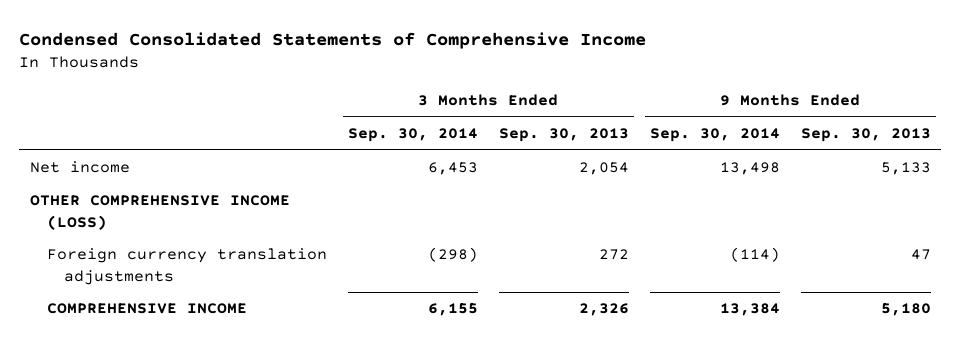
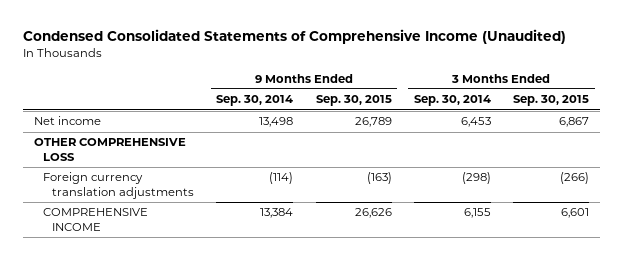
[19,31,647,49] Condensed Consolidated Statements of Comprehensive Income -> [23,29,567,45] Condensed Consolidated Statements of Comprehensive Income (Unaudited)
[498,128,629,143] Sep. 30, 2013 -> none
[800,128,931,143] Sep. 30, 2013 -> none
none -> [315,95,392,107] Sep. 30, 2015
none -> [512,95,589,107] Sep. 30, 2015
[29,195,290,230] OTHER COMPREHENSIVE INCOME (LOSS) -> [34,138,187,162] OTHER COMPREHENSIVE LOSS

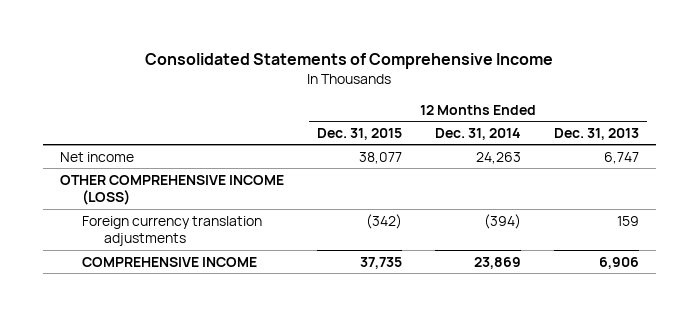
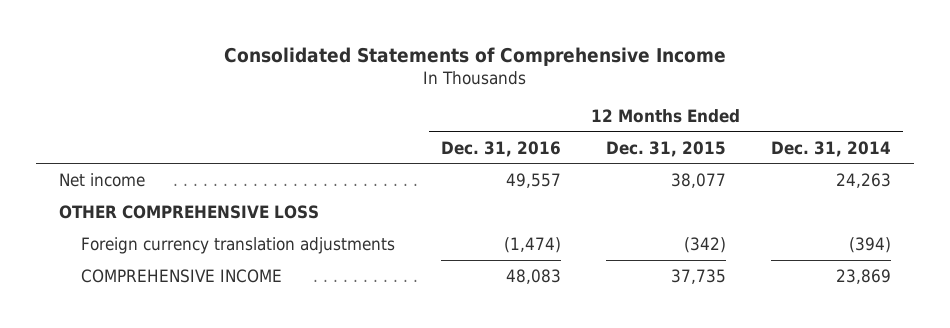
[554,127,640,140] Dec. 31, 2013 -> none
none -> [440,140,561,157] Dec. 31, 2016
[59,174,284,206] OTHER COMPREHENSIVE INCOME (LOSS) -> [58,204,319,219] OTHER COMPREHENSIVE LOSS

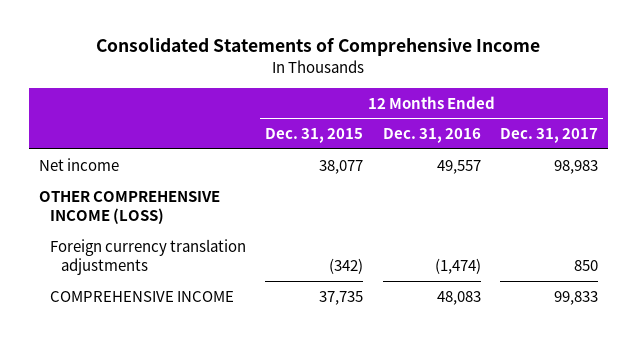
[771,140,892,157] Dec. 31, 2014 -> none
none -> [500,128,599,144] Dec. 31, 2017
[58,204,319,219] OTHER COMPREHENSIVE LOSS -> [38,190,220,224] OTHER COMPREHENSIVE INCOME (LOSS)

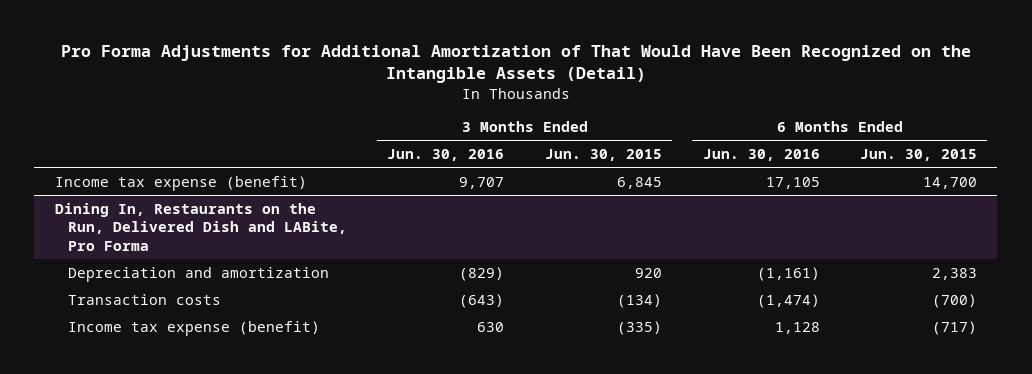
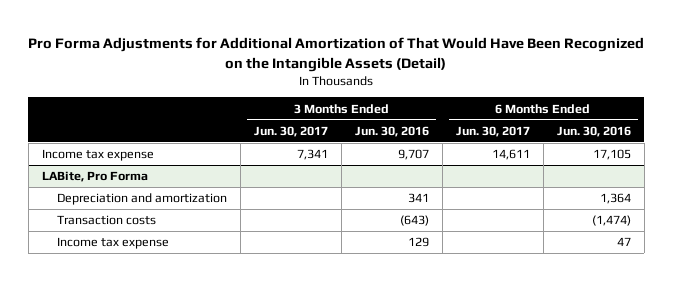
[544,149,662,162] Jun. 30, 2015 -> none
[860,149,978,162] Jun. 30, 2015 -> none
none -> [254,125,329,137] Jun. 30, 2017
none -> [455,125,530,137] Jun. 30, 2017
[54,202,347,251] Dining In, Restaurants on the Run, Delivered Dish and LABite, Pro Forma -> none
[54,175,307,191] Income tax expense (benefit) -> [41,149,154,162] Income tax expense
none -> [41,171,148,183] LABite, Pro Forma
[459,266,505,281] (829) -> [408,193,430,204] 341
[756,266,820,281] (1,161) -> [599,193,631,205] 1,364
[67,320,320,336] Income tax expense (benefit) -> [57,237,170,250] Income tax expense
[477,321,505,332] 630 -> [408,237,430,248] 129
[774,321,820,334] 1,128 -> [616,237,631,247] 47

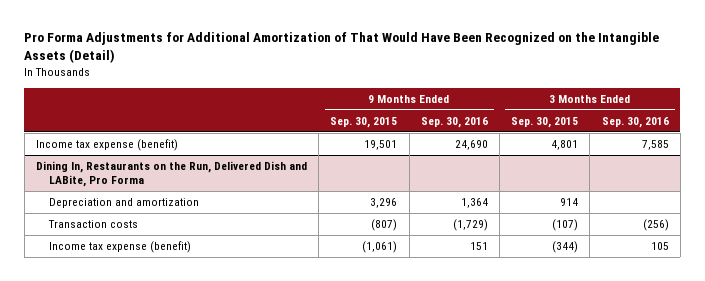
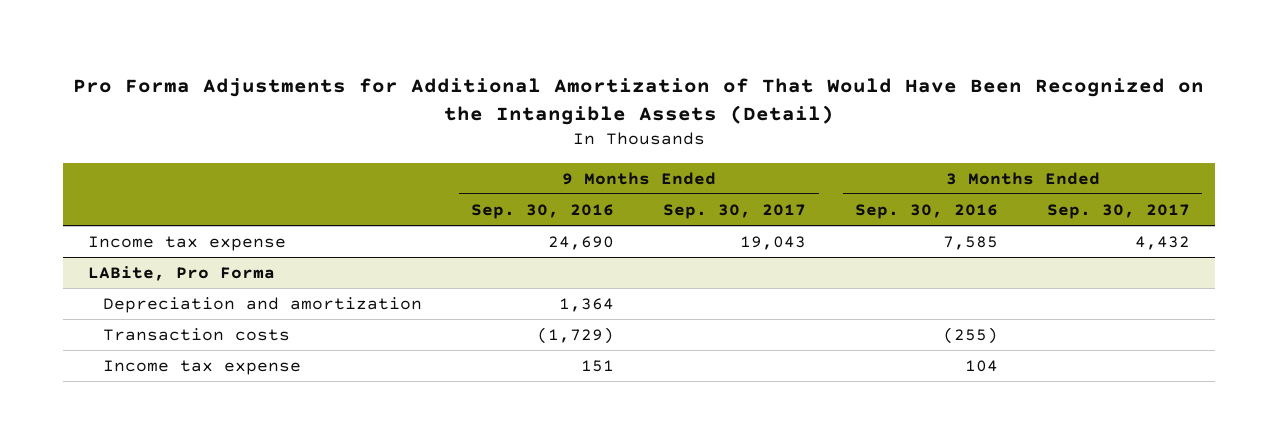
[330,116,398,128] Sep. 30, 2015 -> none
[511,116,579,128] Sep. 30, 2015 -> none
none -> [663,203,807,219] Sep. 30, 2017
none -> [1047,203,1191,219] Sep. 30, 2017
[36,161,308,187] Dining In, Restaurants on the Run, Delivered Dish and LABite, Pro Forma -> none
[36,139,179,152] Income tax expense (benefit) -> [87,235,286,251] Income tax expense
none -> [87,265,275,281] LABite, Pro Forma
[642,219,669,232] (256) -> [943,326,999,344] (255)
[48,241,191,254] Income tax expense (benefit) -> [103,359,302,375] Income tax expense
[650,242,669,251] 105 -> [965,359,999,372] 104

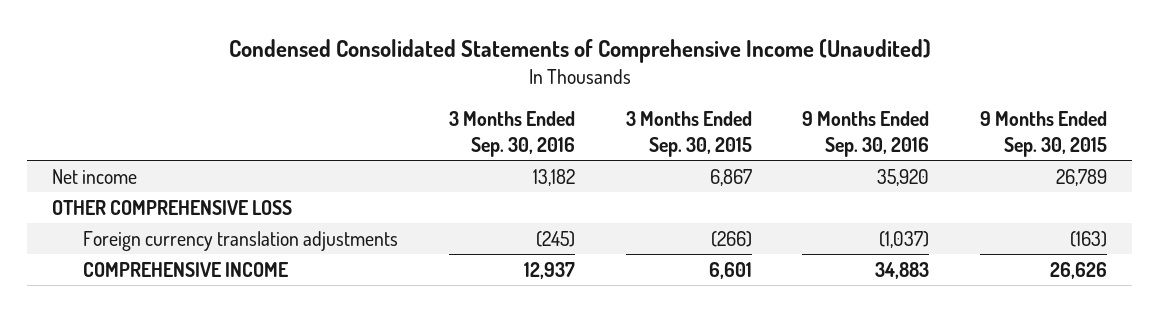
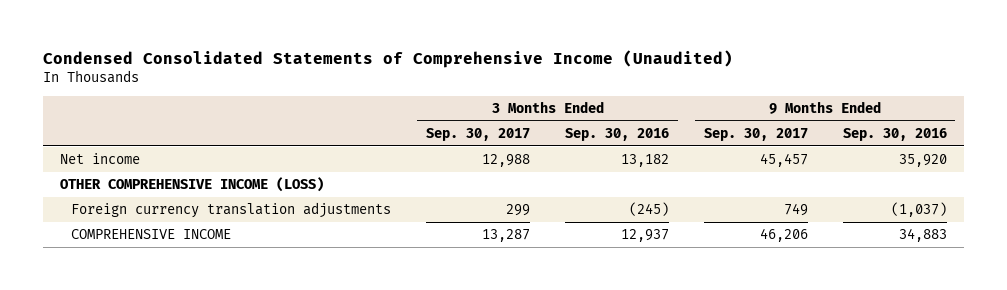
[625,111,752,157] 3 Months Ended Sep. 30, 2015 -> none
[980,111,1108,157] 9 Months Ended Sep. 30, 2015 -> none
none -> [426,127,531,141] Sep. 30, 2017
none -> [703,127,808,141] Sep. 30, 2017
[52,199,293,215] OTHER COMPREHENSIVE LOSS -> [59,177,324,193] OTHER COMPREHENSIVE INCOME (LOSS)

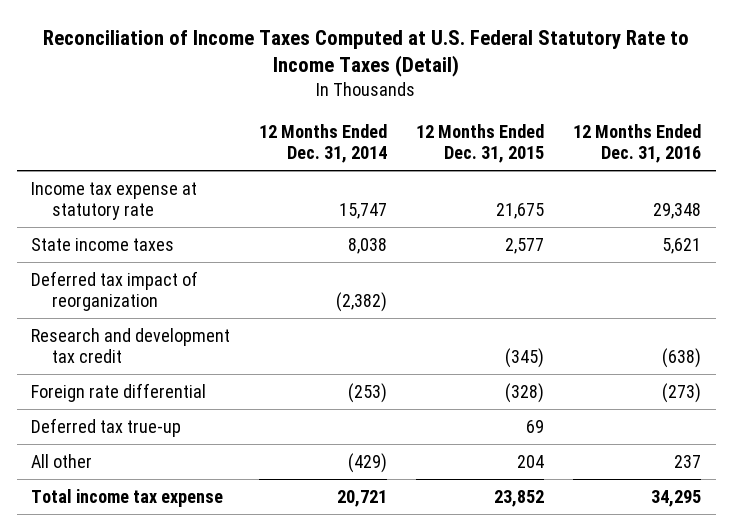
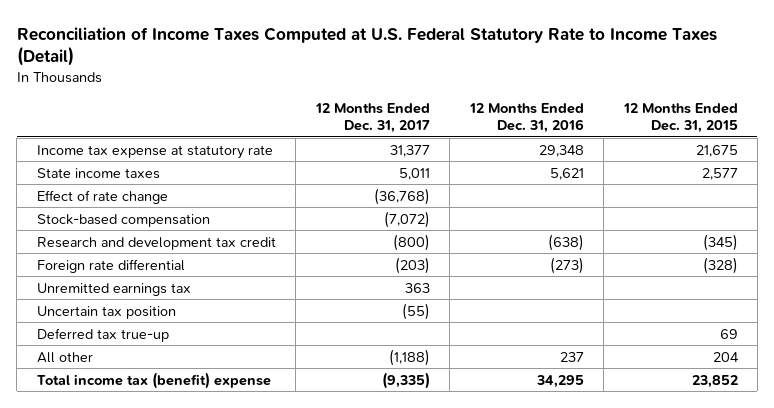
[259,124,388,163] 12 Months Ended Dec. 31, 2014 -> none
none -> [314,103,430,134] 12 Months Ended Dec. 31, 2017
[31,270,199,311] Deferred tax impact of reorganization -> none
none -> [36,189,168,204] Effect of rate change
none -> [36,213,210,227] Stock-based compensation
none -> [36,282,191,296] Unremitted earnings tax
none -> [36,305,176,319] Uncertain tax position
[31,488,224,507] Total income tax expense -> [36,371,271,389] Total income tax (benefit) expense

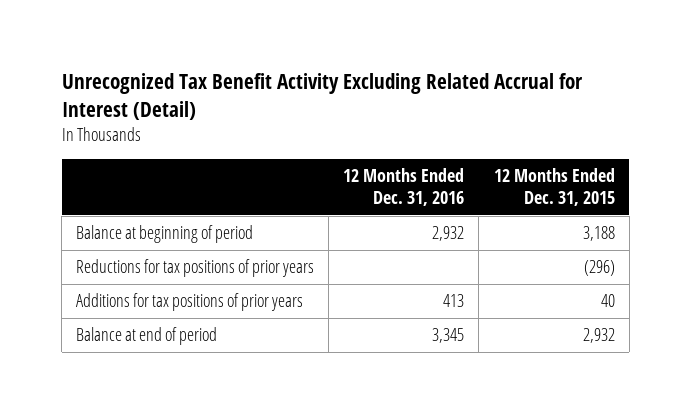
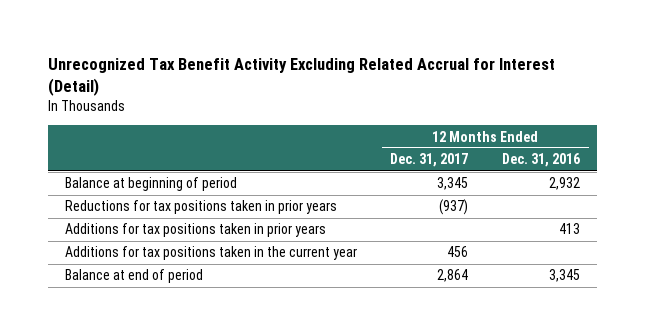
[493,167,615,207] 12 Months Ended Dec. 31, 2015 -> none
none -> [390,153,469,168] Dec. 31, 2017
[76,259,315,278] Reductions for tax positions of prior years -> [64,200,337,215] Reductions for tax positions taken in prior years
[76,293,304,312] Additions for tax positions of prior years -> [64,223,326,238] Additions for tax positions taken in prior years
none -> [64,246,357,261] Additions for tax positions taken in the current year

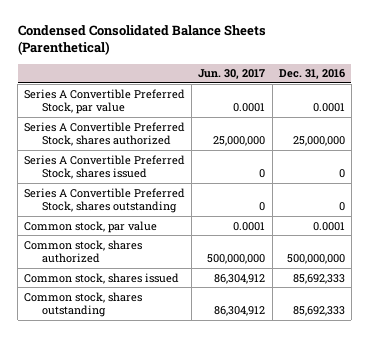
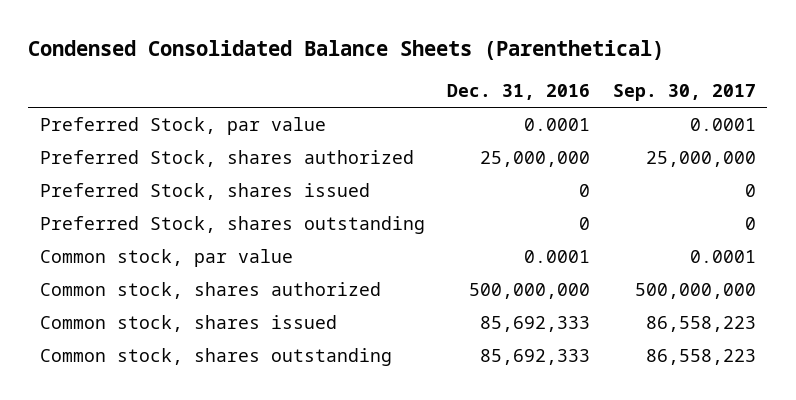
[198,69,266,80] Jun. 30, 2017 -> none
none -> [613,83,757,101] Sep. 30, 2017
[24,88,186,115] Series A Convertible Preferred Stock, par value -> [39,116,326,135] Preferred Stock, par value
[24,121,186,147] Series A Convertible Preferred Stock, shares authorized -> [39,149,414,167] Preferred Stock, shares authorized
[24,154,186,180] Series A Convertible Preferred Stock, shares issued -> [39,182,370,200] Preferred Stock, shares issued
[24,187,186,214] Series A Convertible Preferred Stock, shares outstanding -> [39,215,425,234] Preferred Stock, shares outstanding

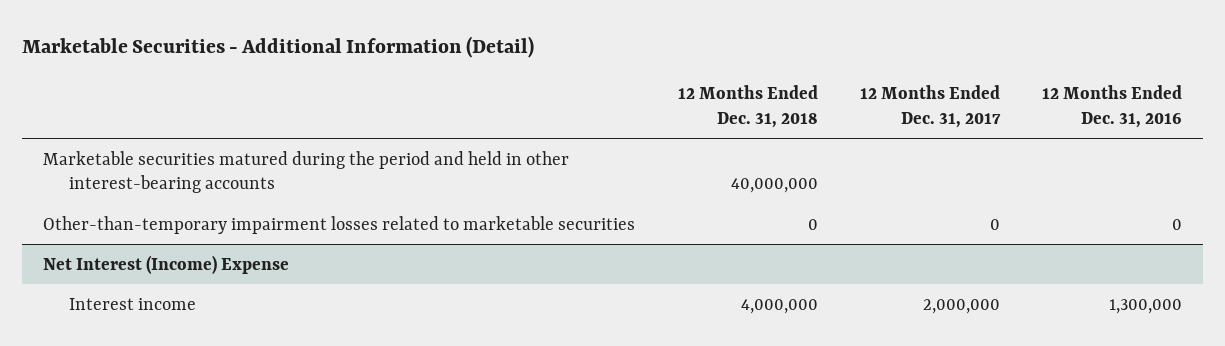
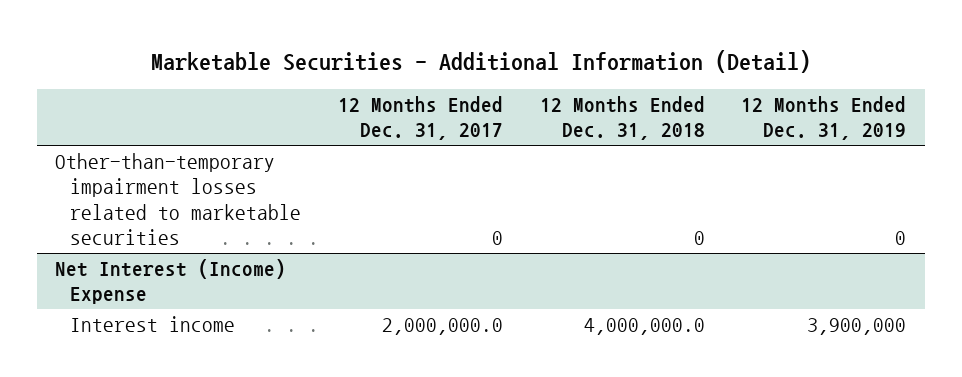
[1041,85,1182,128] 12 Months Ended Dec. 31, 2016 -> none
none -> [741,96,907,141] 12 Months Ended Dec. 31, 2019
[43,150,570,194] Marketable securities matured during the period and held in other interest-bearing accounts -> none
[740,298,818,314] 4,000,000 -> [583,318,705,336] 4,000,000.0
[922,298,1000,314] 2,000,000 -> [381,318,503,336] 2,000,000.0

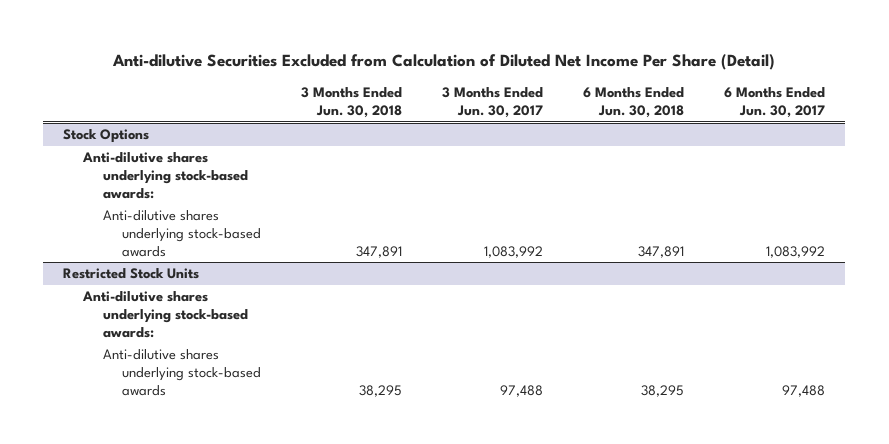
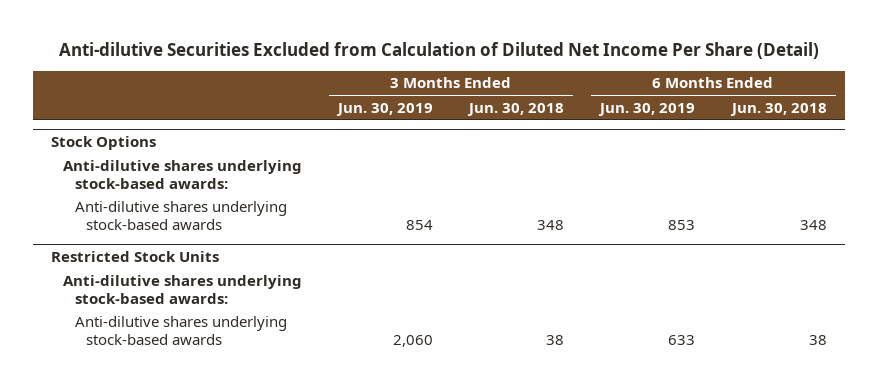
[442,87,544,118] 3 Months Ended Jun. 30, 2017 -> none
[724,87,826,118] 6 Months Ended Jun. 30, 2017 -> none
none -> [336,102,434,116] Jun. 30, 2019
none -> [598,102,696,116] Jun. 30, 2019
[356,245,403,258] 347,891 -> [537,219,565,230] 348
[638,245,685,258] 347,891 -> [799,219,827,230] 348
[359,384,403,397] 38,295 -> [546,334,565,345] 38
[641,384,685,397] 38,295 -> [808,334,827,345] 38

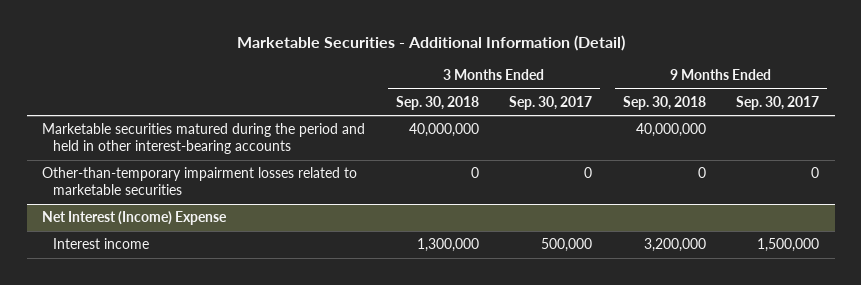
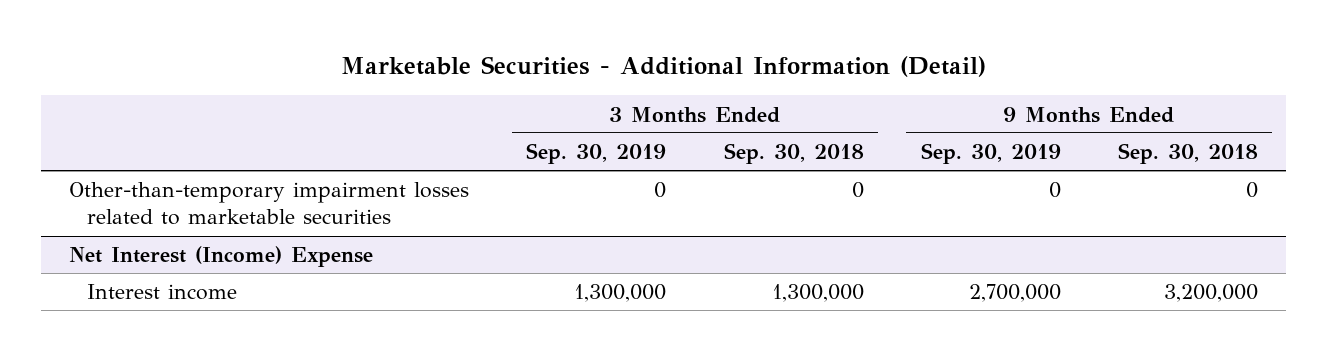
[509,95,593,110] Sep. 30, 2017 -> none
[736,95,820,110] Sep. 30, 2017 -> none
none -> [526,143,667,165] Sep. 30, 2019
none -> [920,143,1061,165] Sep. 30, 2019
[41,123,365,155] Marketable securities matured during the period and held in other interest-bearing accounts -> none

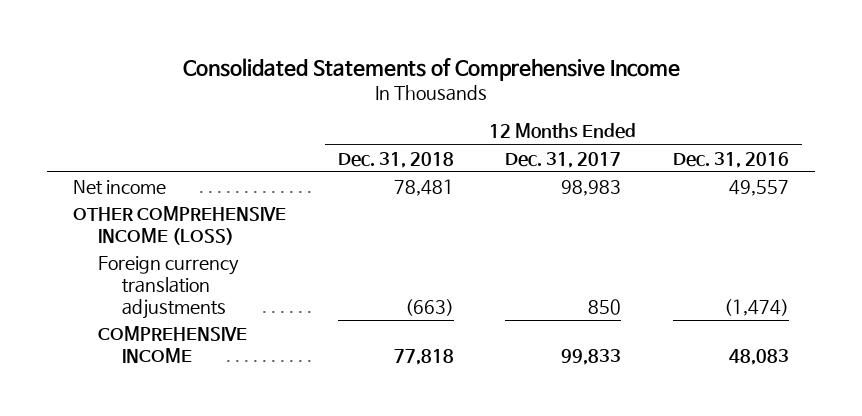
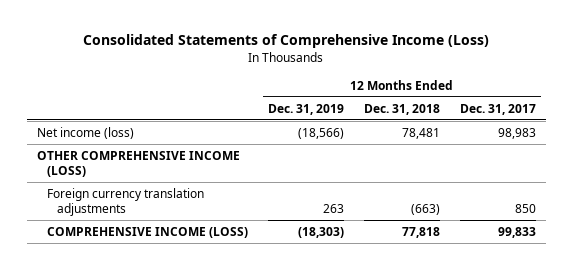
[183,58,681,82] Consolidated Statements of Comprehensive Income -> [83,34,490,49] Consolidated Statements of Comprehensive Income (Loss)
[672,151,789,168] Dec. 31, 2016 -> none
none -> [267,103,344,115] Dec. 31, 2019
[73,180,167,196] Net income -> [36,126,134,139] Net income (loss)
[97,326,247,363] COMPREHENSIVE INCOME -> [46,226,248,238] COMPREHENSIVE INCOME (LOSS)

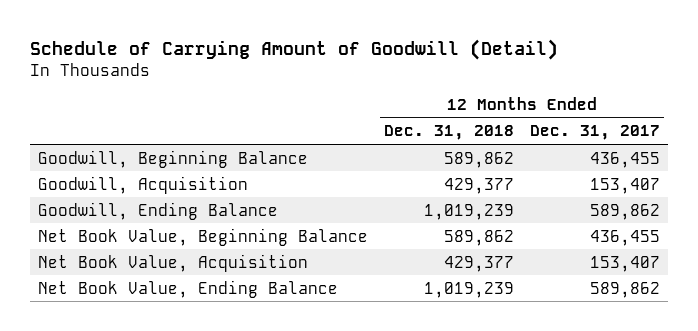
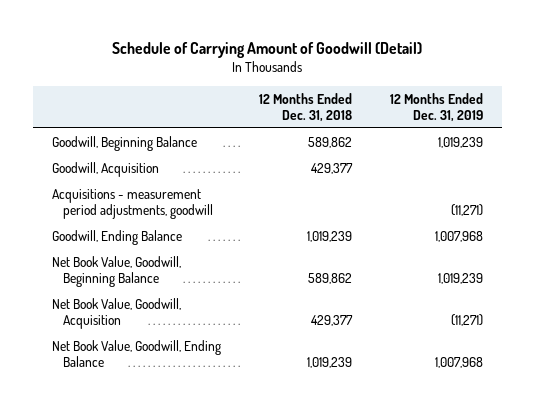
[529,125,660,141] Dec. 31, 2017 -> none
none -> [389,92,483,122] 12 Months Ended Dec. 31, 2019
none -> [51,188,213,219] Acquisitions - measurement period adjustments, goodwill
[38,227,369,246] Net Book Value, Beginning Balance -> [51,255,181,287] Net Book Value, Goodwill, Beginning Balance
[38,253,309,272] Net Book Value, Acquisition -> [51,297,181,329] Net Book Value, Goodwill, Acquisition
[38,279,339,298] Net Book Value, Ending Balance -> [51,339,221,367] Net Book Value, Goodwill, Ending Balance

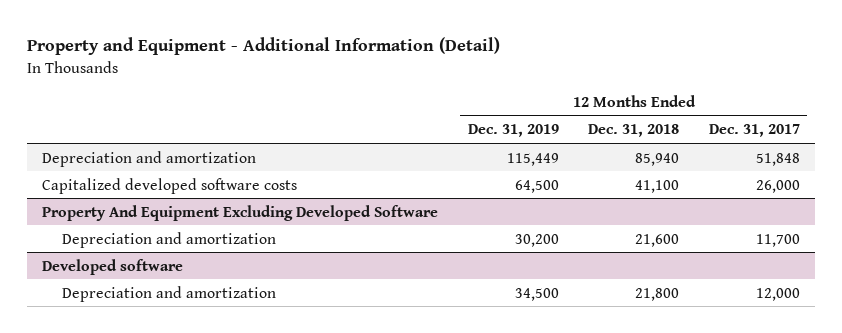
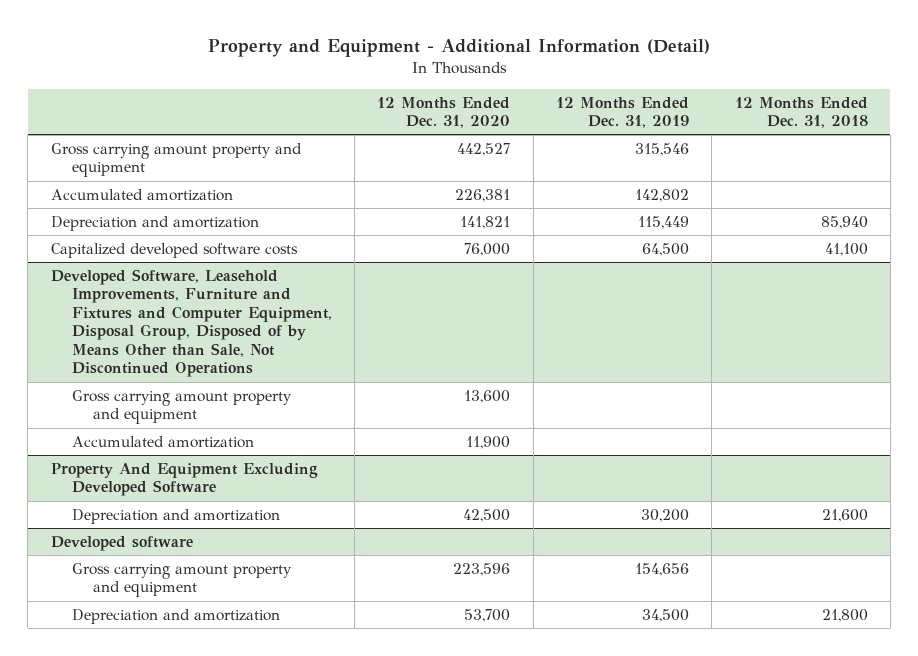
[708,124,800,138] Dec. 31, 2017 -> none
none -> [377,96,511,129] 12 Months Ended Dec. 31, 2020
none -> [50,142,302,178] Gross carrying amount property and equipment
none -> [50,188,233,201] Accumulated amortization
none -> [50,268,332,378] Developed Software, Leasehold Improvements, Furniture and Fixtures and Computer Equipment, Disposal Group, Disposed of by Means Other than Sale, Not Discontinued Operations
none -> [71,389,292,425] Gross carrying amount property and equipment
none -> [71,435,254,448] Accumulated amortization
none -> [71,562,292,598] Gross carrying amount property and equipment

